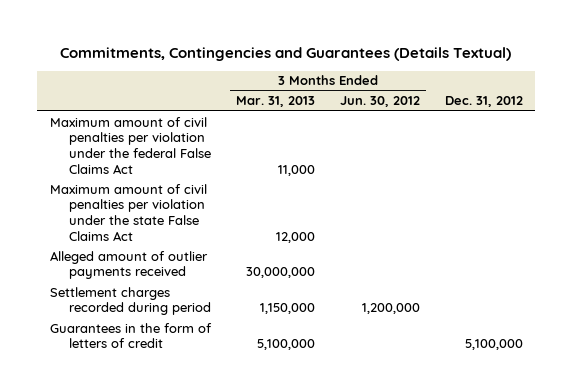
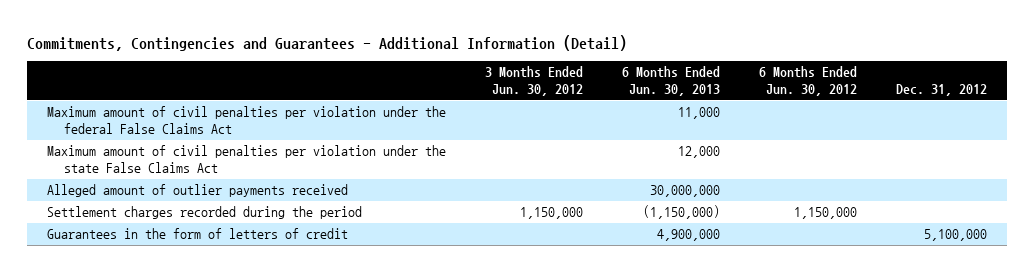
[60,46,512,61] Commitments, Contingencies and Guarantees (Details Textual) -> [27,34,628,51] Commitments, Contingencies and Guarantees - Additional Information (Detail)
[235,96,315,108] Mar. 31, 2013 -> none
none -> [622,66,721,97] 6 Months Ended Jun. 30, 2013
none -> [759,66,858,97] 6 Months Ended Jun. 30, 2012
[49,286,212,316] Settlement charges recorded during period -> [46,206,362,220] Settlement charges recorded during the period
[361,303,420,315] 1,200,000 -> [519,207,583,220] 1,150,000

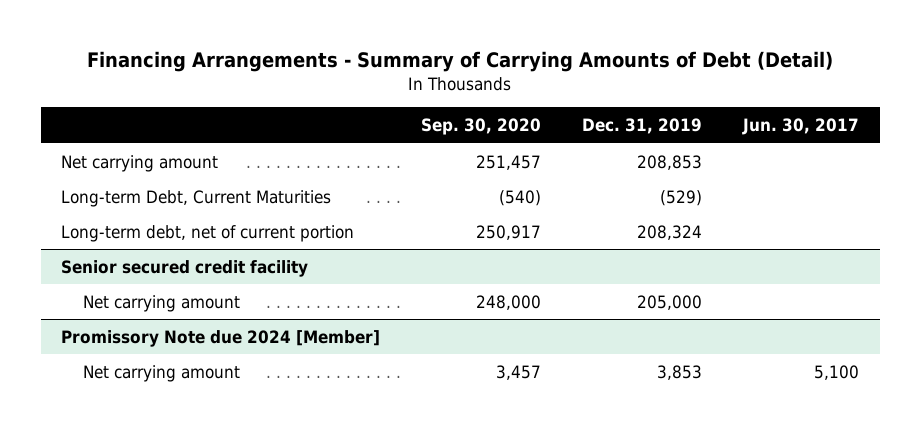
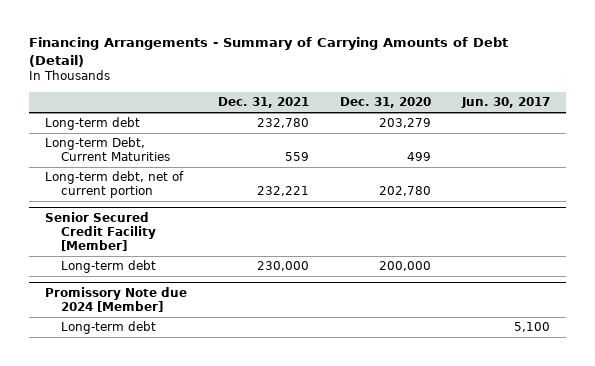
[421,118,542,136] Sep. 30, 2020 -> none
[582,118,703,135] Dec. 31, 2019 -> none
none -> [217,97,309,109] Dec. 31, 2021
none -> [339,97,431,109] Dec. 31, 2020
[61,154,219,172] Net carrying amount -> [44,117,140,131] Long-term debt
[61,259,309,277] Senior secured credit facility -> [44,212,156,252] Senior Secured Credit Facility [Member]
[82,294,240,312] Net carrying amount -> [60,260,156,274] Long-term debt
[82,364,240,382] Net carrying amount -> [60,321,156,335] Long-term debt

